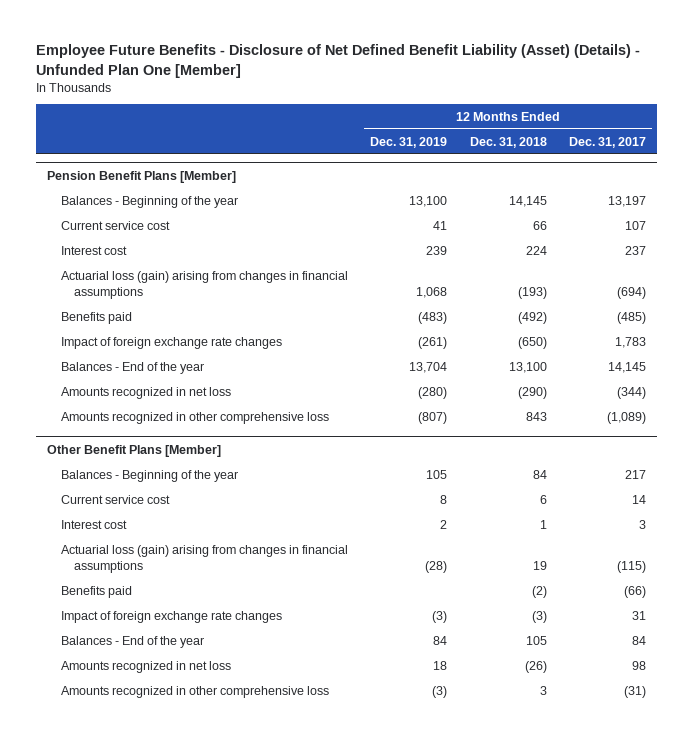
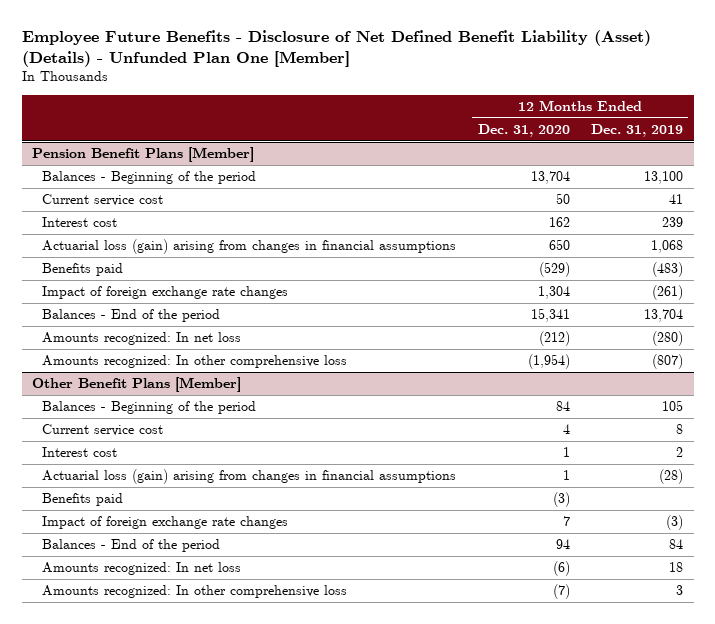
[469,136,547,148] Dec. 31, 2018 -> none
[569,136,647,148] Dec. 31, 2017 -> none
none -> [477,124,570,138] Dec. 31, 2020
[60,195,238,208] Balances - Beginning of the year -> [42,171,257,185] Balances - Beginning of the period
[60,361,204,374] Balances - End of the year -> [42,309,221,323] Balances - End of the period
[60,386,231,399] Amounts recognized in net loss -> [42,332,242,346] Amounts recognized: In net loss
[60,411,329,424] Amounts recognized in other comprehensive loss -> [42,355,348,369] Amounts recognized: In other comprehensive loss
[60,469,238,482] Balances - Beginning of the year -> [42,401,257,415] Balances - Beginning of the period
[60,635,204,648] Balances - End of the year -> [42,539,221,553] Balances - End of the period
[60,660,231,673] Amounts recognized in net loss -> [42,562,242,576] Amounts recognized: In net loss
[60,685,329,698] Amounts recognized in other comprehensive loss -> [42,585,348,599] Amounts recognized: In other comprehensive loss
[432,685,448,698] (3) -> [676,585,684,596] 3

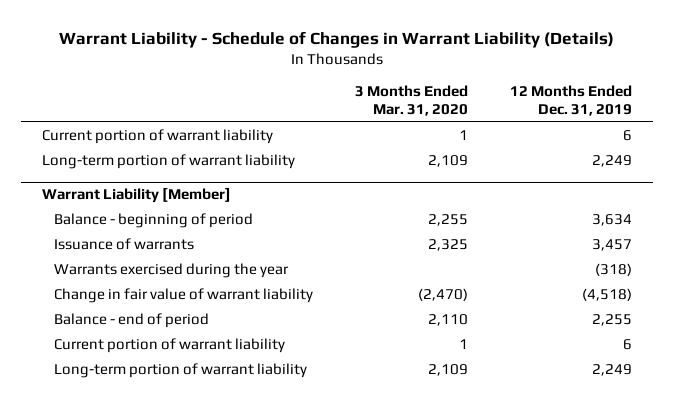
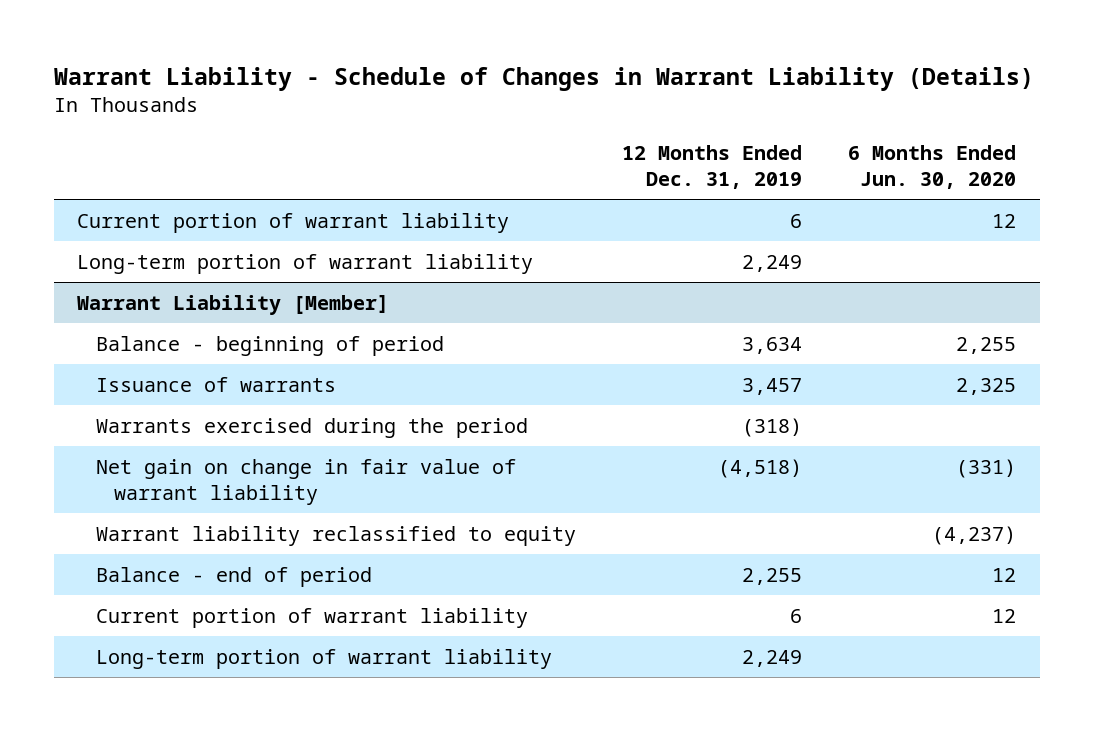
[355,85,469,117] 3 Months Ended Mar. 31, 2020 -> none
none -> [848,145,1017,190] 6 Months Ended Jun. 30, 2020
[54,263,290,279] Warrants exercised during the year -> [95,417,528,438] Warrants exercised during the period
[54,288,314,304] Change in fair value of warrant liability -> [95,458,516,505] Net gain on change in fair value of warrant liability
none -> [95,525,576,546] Warrant liability reclassified to equity

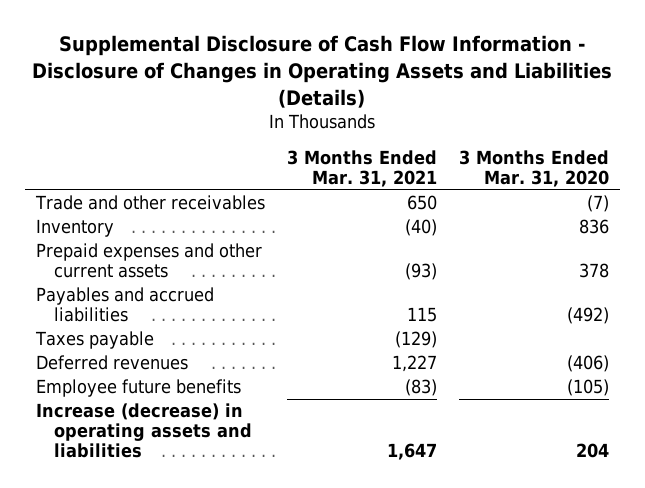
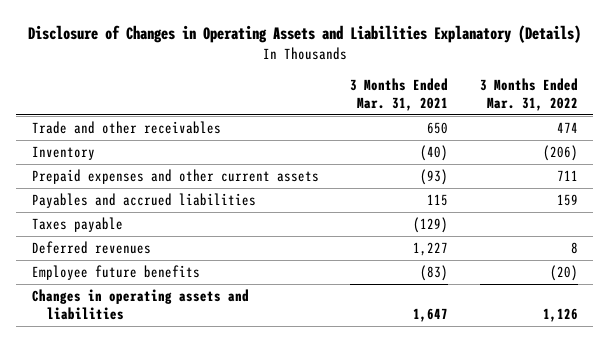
[32,35,613,109] Supplemental Disclosure of Cash Flow Information - Disclosure of Changes in Operating Assets and Liabilities (Details) -> [27,24,581,43] Disclosure of Changes in Operating Assets and Liabilities Explanatory (Details)
[459,149,610,187] 3 Months Ended Mar. 31, 2020 -> none
none -> [479,77,578,112] 3 Months Ended Mar. 31, 2022
[35,403,253,459] Increase (decrease) in operating assets and liabilities -> [32,288,250,321] Changes in operating assets and liabilities

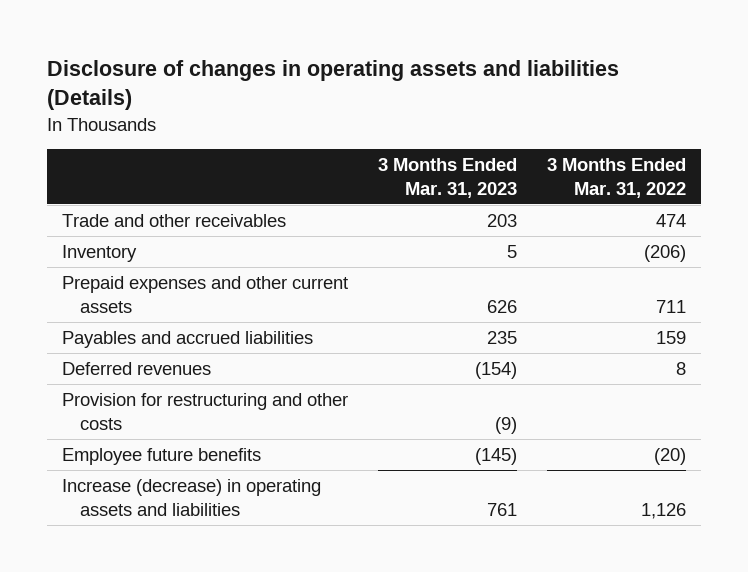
[27,24,581,43] Disclosure of Changes in Operating Assets and Liabilities Explanatory (Details) -> [47,60,620,111] Disclosure of changes in operating assets and liabilities (Details)
[350,77,449,112] 3 Months Ended Mar. 31, 2021 -> none
none -> [377,158,517,199] 3 Months Ended Mar. 31, 2023
[32,216,124,232] Taxes payable -> none
none -> [62,392,349,430] Provision for restructuring and other costs
[32,288,250,321] Changes in operating assets and liabilities -> [62,478,322,516] Increase (decrease) in operating assets and liabilities

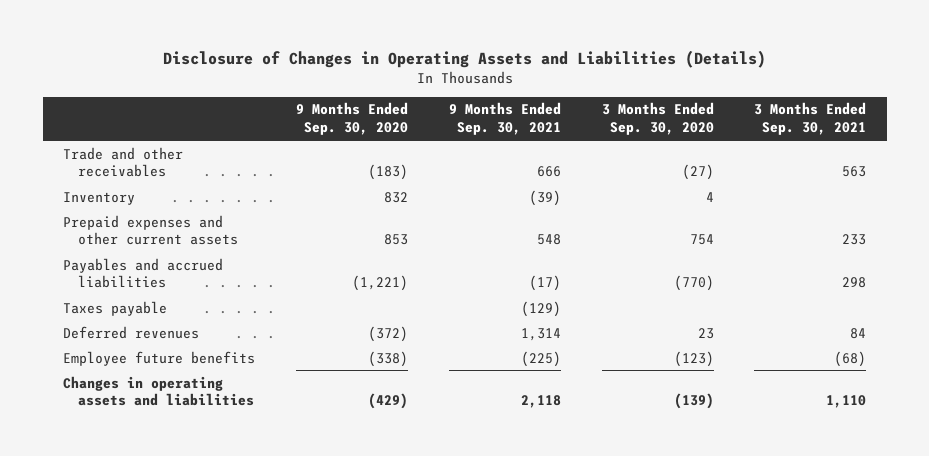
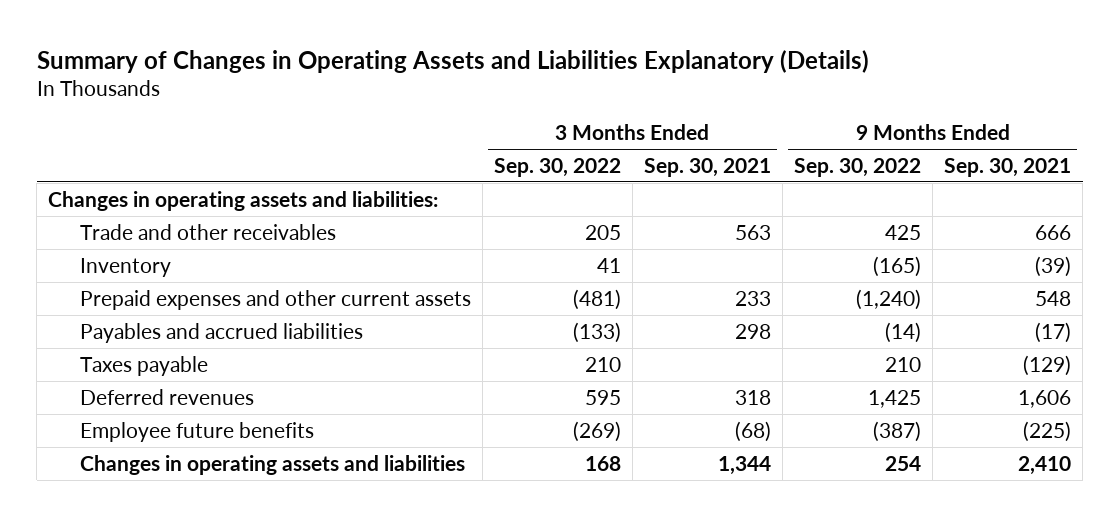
[162,50,766,69] Disclosure of Changes in Operating Assets and Liabilities (Details) -> [36,49,869,73] Summary of Changes in Operating Assets and Liabilities Explanatory (Details)
[295,102,408,136] 9 Months Ended Sep. 30, 2020 -> none
[601,102,714,136] 3 Months Ended Sep. 30, 2020 -> none
none -> [493,157,621,177] Sep. 30, 2022
none -> [794,157,922,177] Sep. 30, 2022
none -> [48,190,439,211] Changes in operating assets and liabilities:
[520,327,561,341] 1,314 -> [1018,389,1072,408] 1,606
[850,327,867,339] 84 -> [734,389,771,405] 318
[520,395,561,409] 2,118 -> [1018,455,1072,475] 2,410
[826,395,867,409] 1,110 -> [717,455,771,475] 1,344

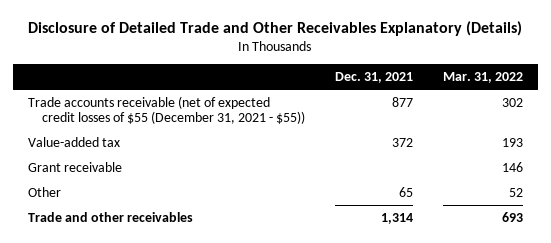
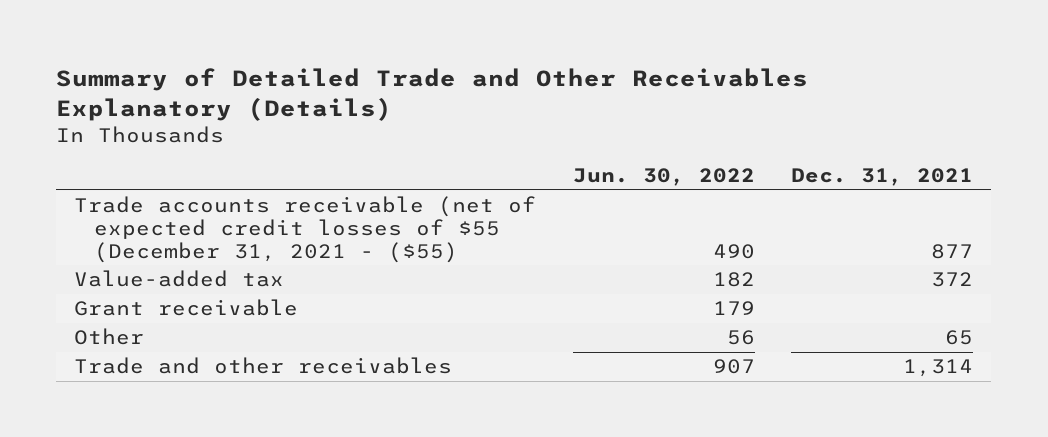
[28,21,523,37] Disclosure of Detailed Trade and Other Receivables Explanatory (Details) -> [56,68,809,122] Summary of Detailed Trade and Other Receivables Explanatory (Details)
[443,72,524,84] Mar. 31, 2022 -> none
none -> [572,168,755,187] Jun. 30, 2022
[27,95,306,125] Trade accounts receivable (net of expected credit losses of $55 (December 31, 2021 - $55)) -> [74,196,537,263] Trade accounts receivable (net of expected credit losses of $55 (December 31, 2021 - ($55)

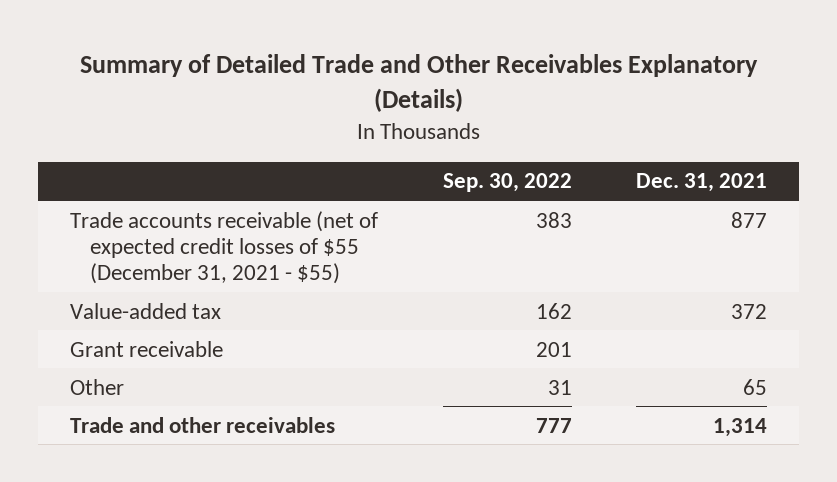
[572,168,755,187] Jun. 30, 2022 -> none
none -> [442,173,572,193] Sep. 30, 2022
[74,196,537,263] Trade accounts receivable (net of expected credit losses of $55 (December 31, 2021 - ($55) -> [70,210,379,285] Trade accounts receivable (net of expected credit losses of $55 (December 31, 2021 - $55)

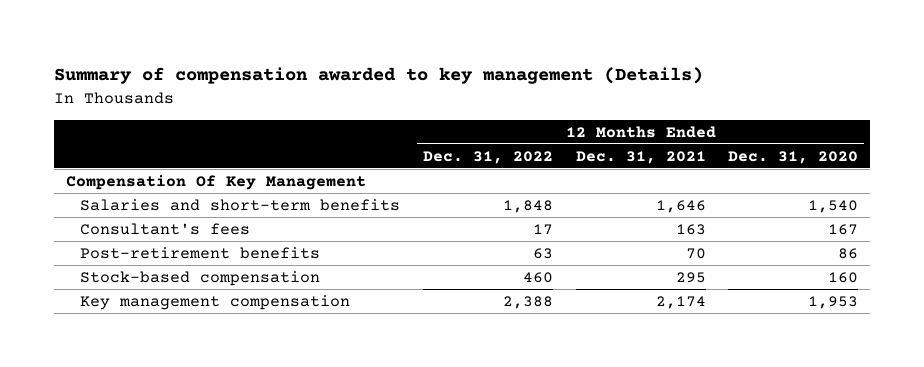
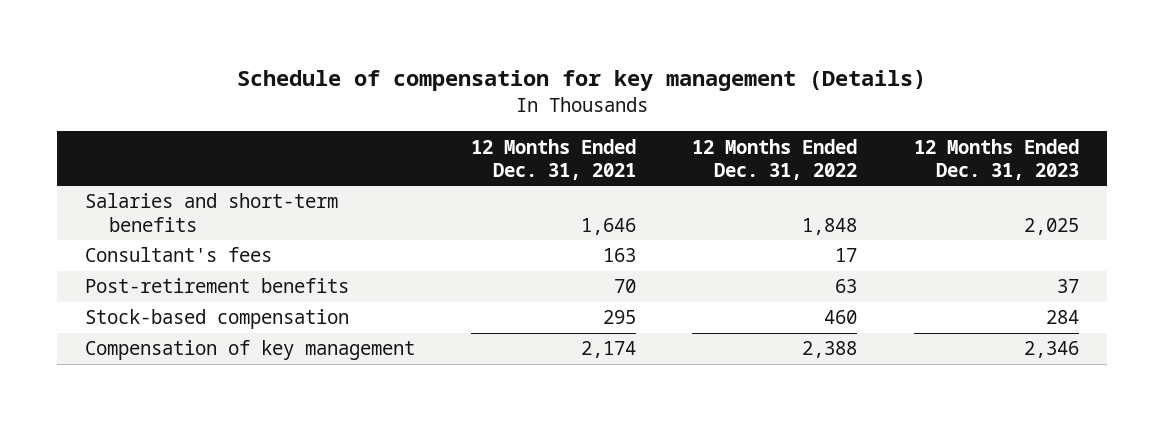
[54,67,704,85] Summary of compensation awarded to key management (Details) -> [236,70,926,92] Schedule of compensation for key management (Details)
[728,150,859,164] Dec. 31, 2020 -> none
none -> [913,138,1079,181] 12 Months Ended Dec. 31, 2023
[65,174,366,190] Compensation Of Key Management -> none
[80,294,351,310] Key management compensation -> [84,340,415,361] Compensation of key management

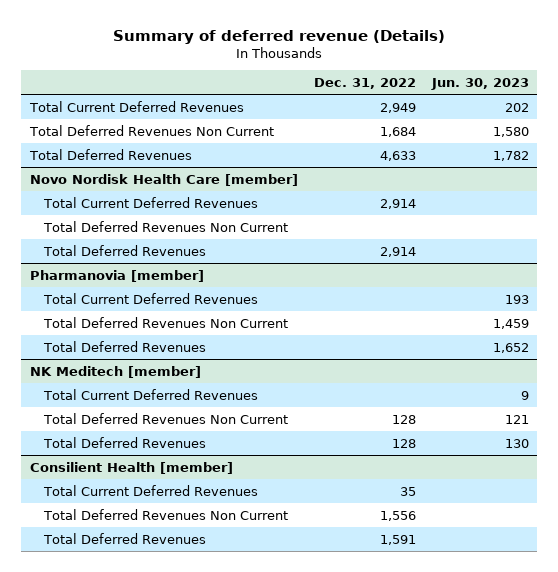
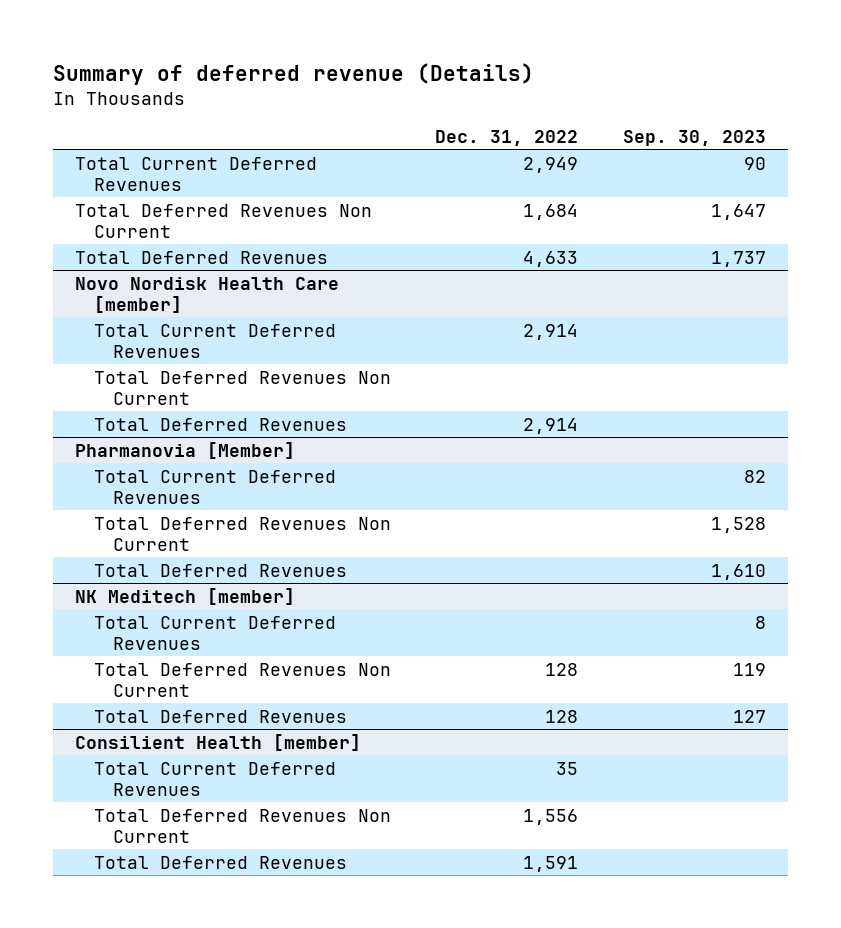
[430,77,529,90] Jun. 30, 2023 -> none
none -> [622,129,766,146] Sep. 30, 2023
[29,269,204,282] Pharmanovia [member] -> [74,441,295,459] Pharmanovia [Member]

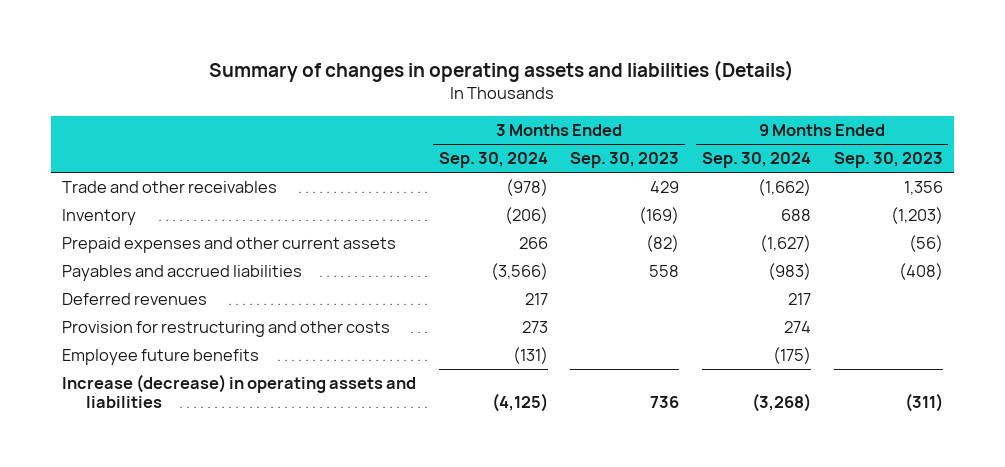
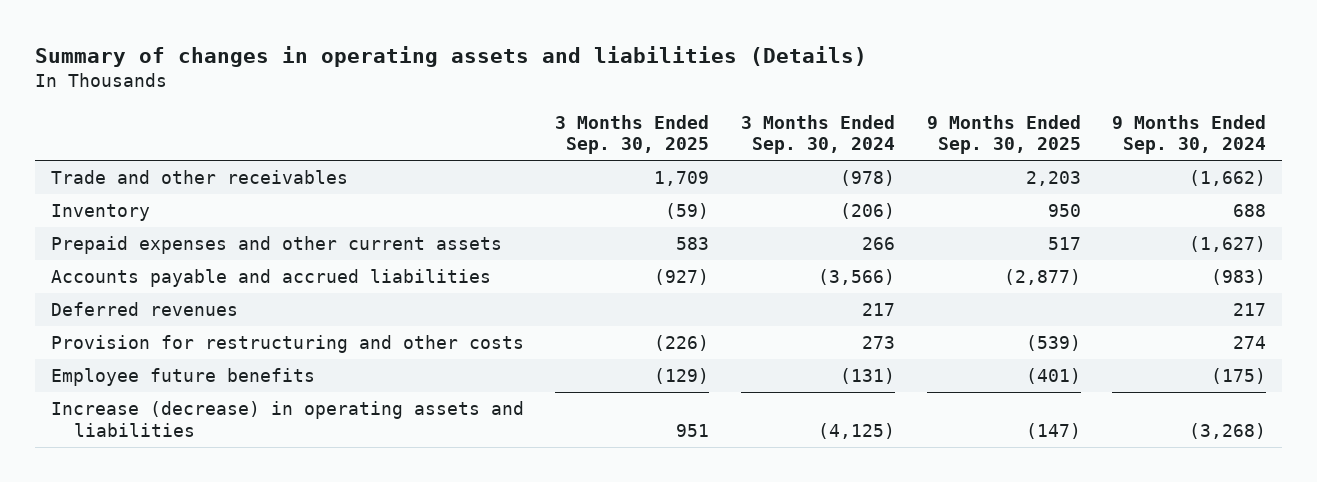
[570,152,680,169] Sep. 30, 2023 -> none
[833,152,943,169] Sep. 30, 2023 -> none
none -> [555,114,710,155] 3 Months Ended Sep. 30, 2025
none -> [926,114,1081,155] 9 Months Ended Sep. 30, 2025
[62,265,303,282] Payables and accrued liabilities -> [50,269,491,288] Accounts payable and accrued liabilities

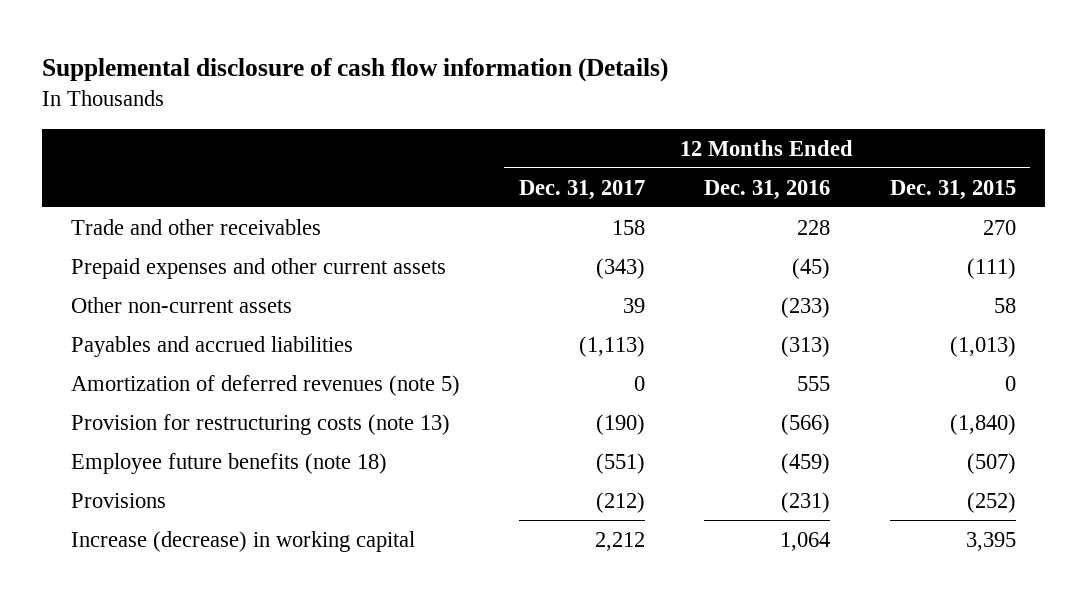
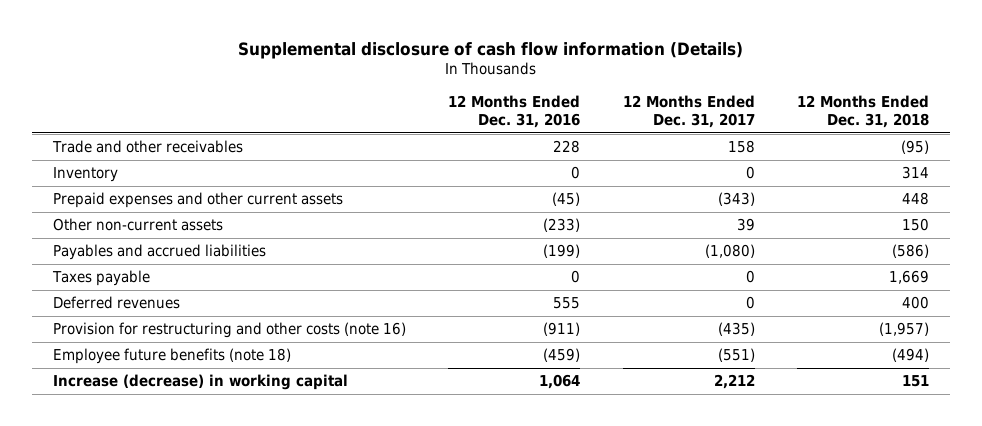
[889,179,1016,200] Dec. 31, 2015 -> none
none -> [797,95,930,129] 12 Months Ended Dec. 31, 2018
none -> [53,167,119,183] Inventory
[579,335,646,357] (1,113) -> [704,244,755,259] (1,080)
[781,335,831,357] (313) -> [543,244,581,259] (199)
none -> [52,270,151,287] Taxes payable
[71,374,461,396] Amortization of deferred revenues (note 5) -> [53,296,181,310] Deferred revenues
[71,413,451,435] Provision for restructuring costs (note 13) -> [53,322,407,339] Provision for restructuring and other costs (note 16)
[596,413,646,435] (190) -> [717,322,755,337] (435)
[781,413,831,435] (566) -> [543,322,581,337] (911)
[71,492,167,508] Provisions -> none

